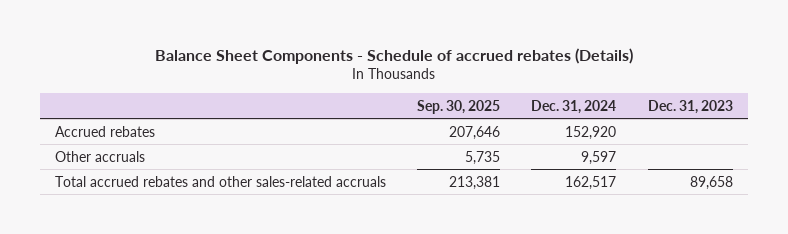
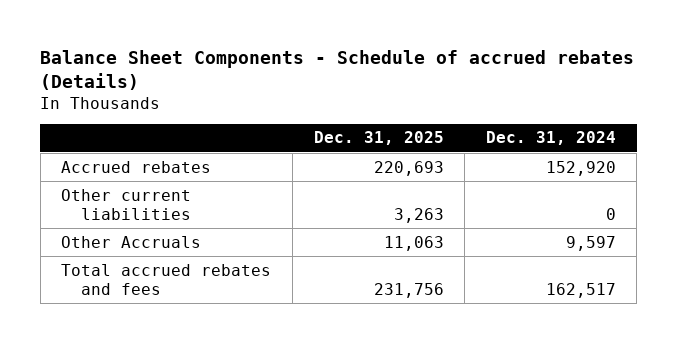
[417,99,501,114] Sep. 30, 2025 -> none
[647,99,733,114] Dec. 31, 2023 -> none
none -> [313,131,444,146] Dec. 31, 2025
[55,150,146,162] Other accruals -> [61,188,192,220] Other current liabilities
[581,150,617,165] 9,597 -> [605,207,616,220] 0
none -> [61,235,202,248] Other Accruals
[55,175,387,187] Total accrued rebates and other sales-related accruals -> [61,263,272,295] Total accrued rebates and fees

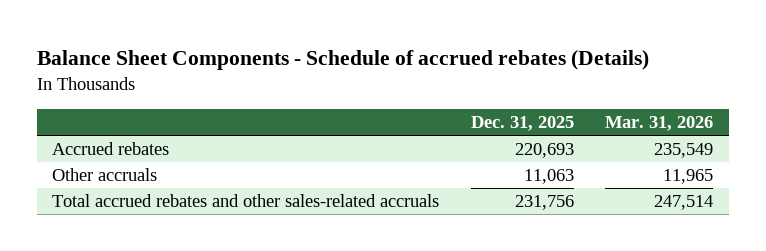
[485,131,616,146] Dec. 31, 2024 -> none
none -> [605,116,714,132] Mar. 31, 2026
[61,188,192,220] Other current liabilities -> none
[61,235,202,248] Other Accruals -> [52,168,158,182] Other accruals
[61,263,272,295] Total accrued rebates and fees -> [52,194,440,208] Total accrued rebates and other sales-related accruals

